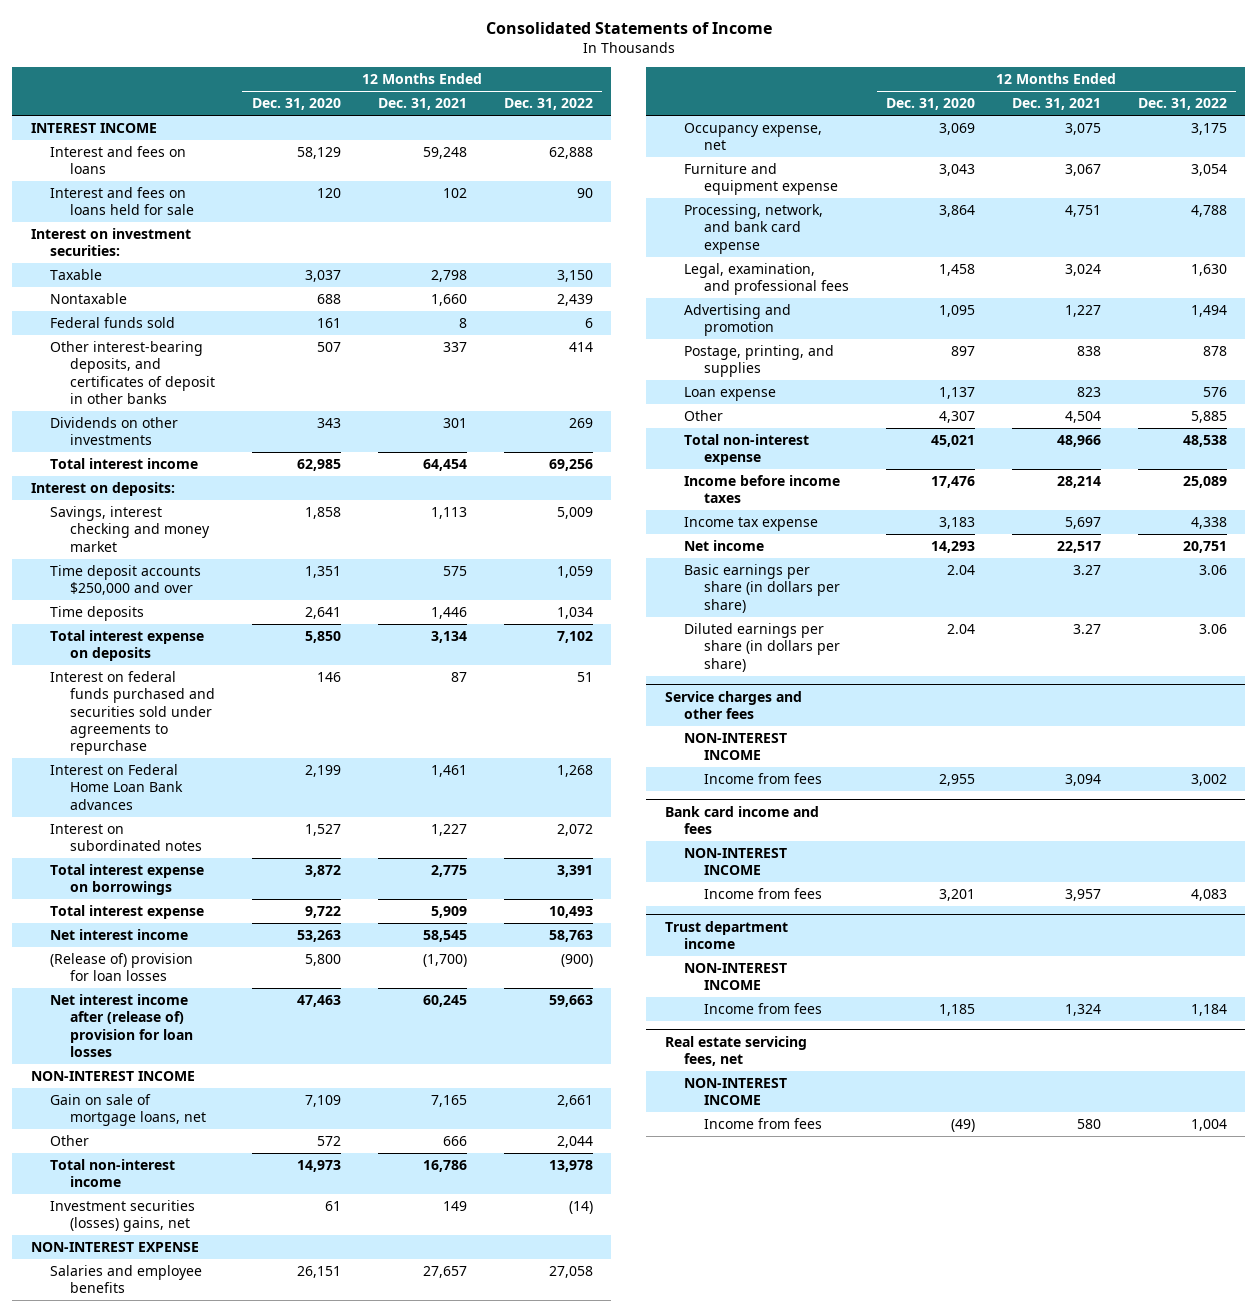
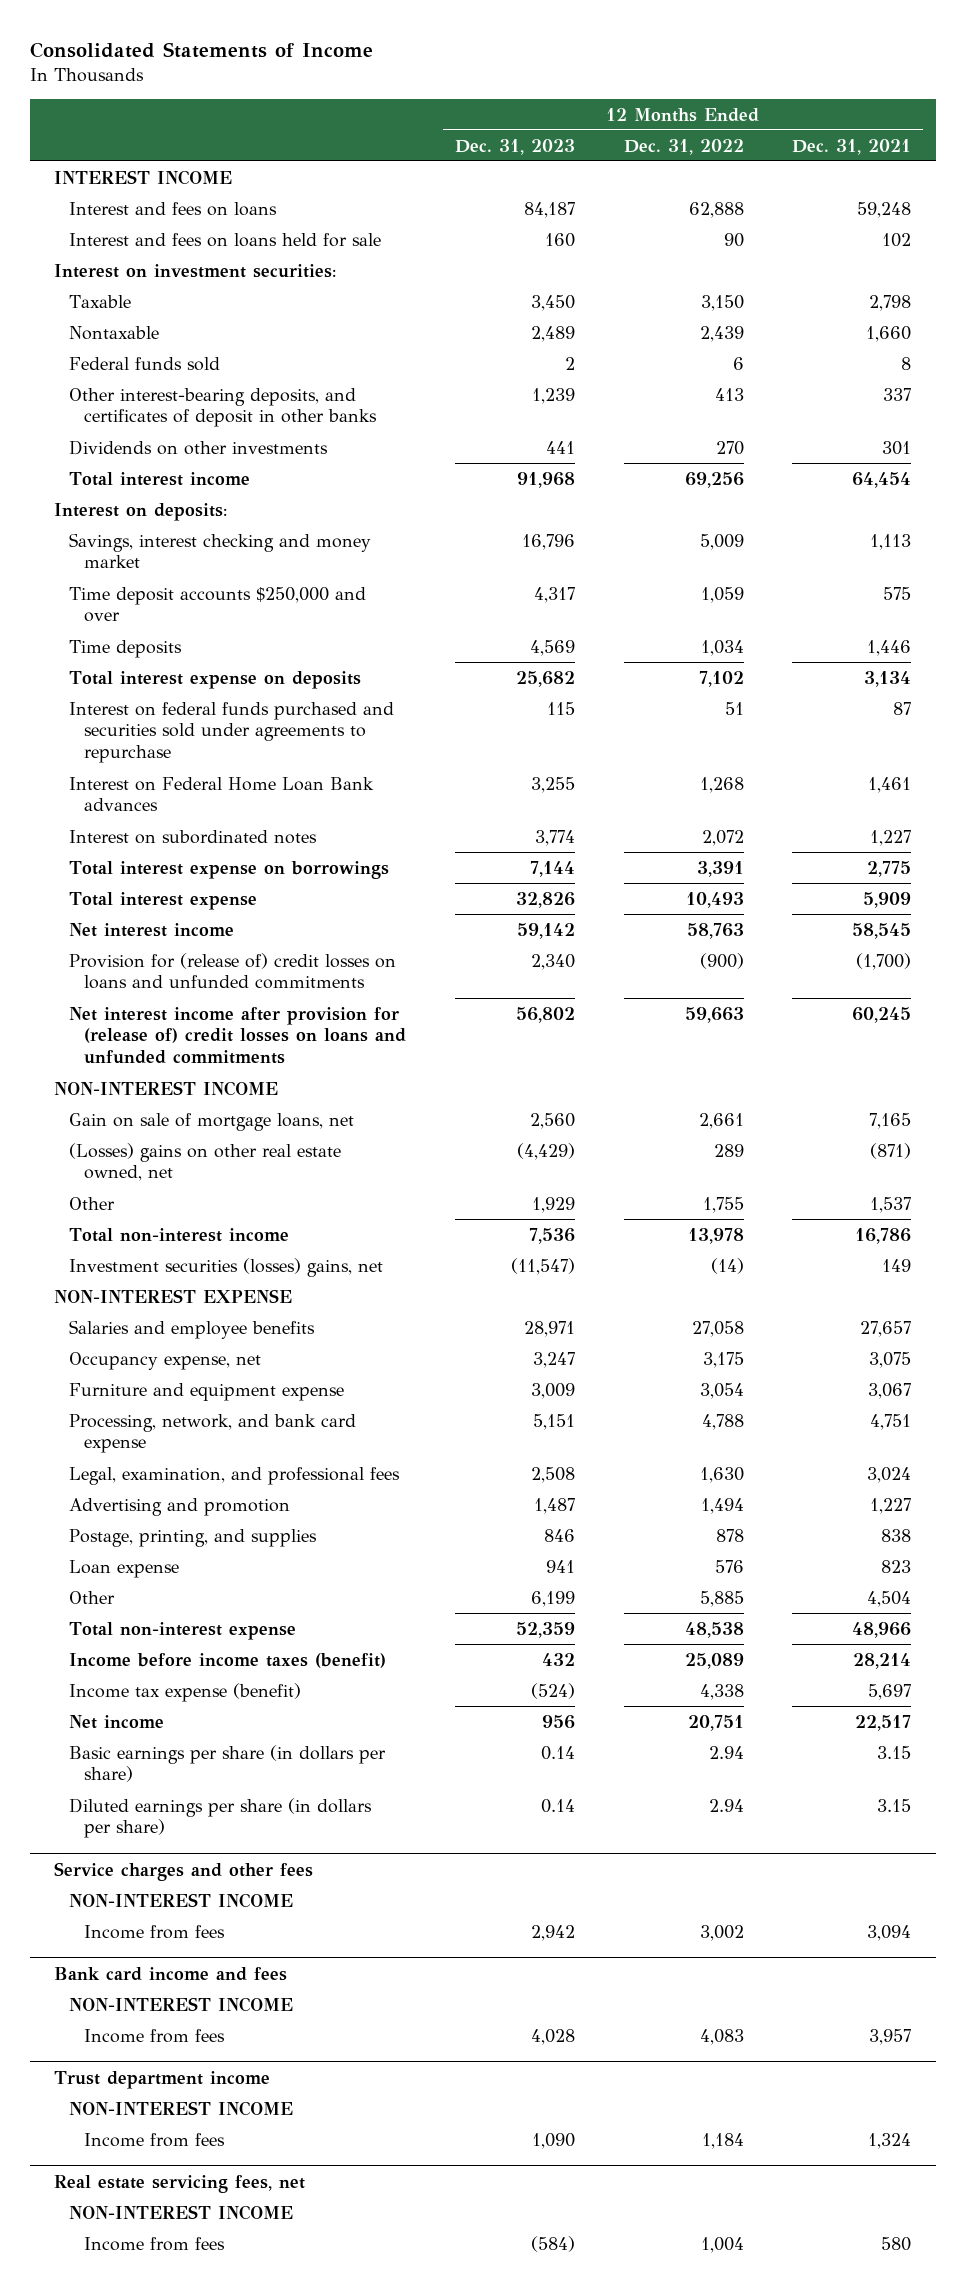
[251,98,341,111] Dec. 31, 2020 -> none
none -> [454,138,575,155] Dec. 31, 2023
[568,342,593,353] 414 -> [714,387,744,401] 413
[568,418,593,429] 269 -> [715,440,744,455] 270
[50,953,194,982] (Release of) provision for loan losses -> [69,952,397,990] Provision for (release of) credit losses on loans and unfunded commitments
[50,994,193,1058] Net interest income after (release of) provision for loan losses -> [69,1006,407,1065] Net interest income after provision for (release of) credit losses on loans and unfunded commitments
none -> [69,1142,342,1182] (Losses) gains on other real estate owned, net
[442,1136,467,1147] 666 -> [870,1196,912,1213] 1,537
[556,1136,593,1149] 2,044 -> [702,1196,744,1213] 1,755
[684,475,841,504] Income before income taxes -> [69,1652,387,1668] Income before income taxes (benefit)
[684,517,819,532] Income tax expense -> [69,1682,302,1702] Income tax expense (benefit)
[1072,565,1101,576] 3.27 -> [877,1745,912,1759] 3.15
[1198,565,1227,576] 3.06 -> [708,1745,744,1759] 2.94
[1072,624,1101,635] 3.27 -> [877,1798,912,1812] 3.15
[1198,624,1227,635] 3.06 -> [708,1798,744,1812] 2.94

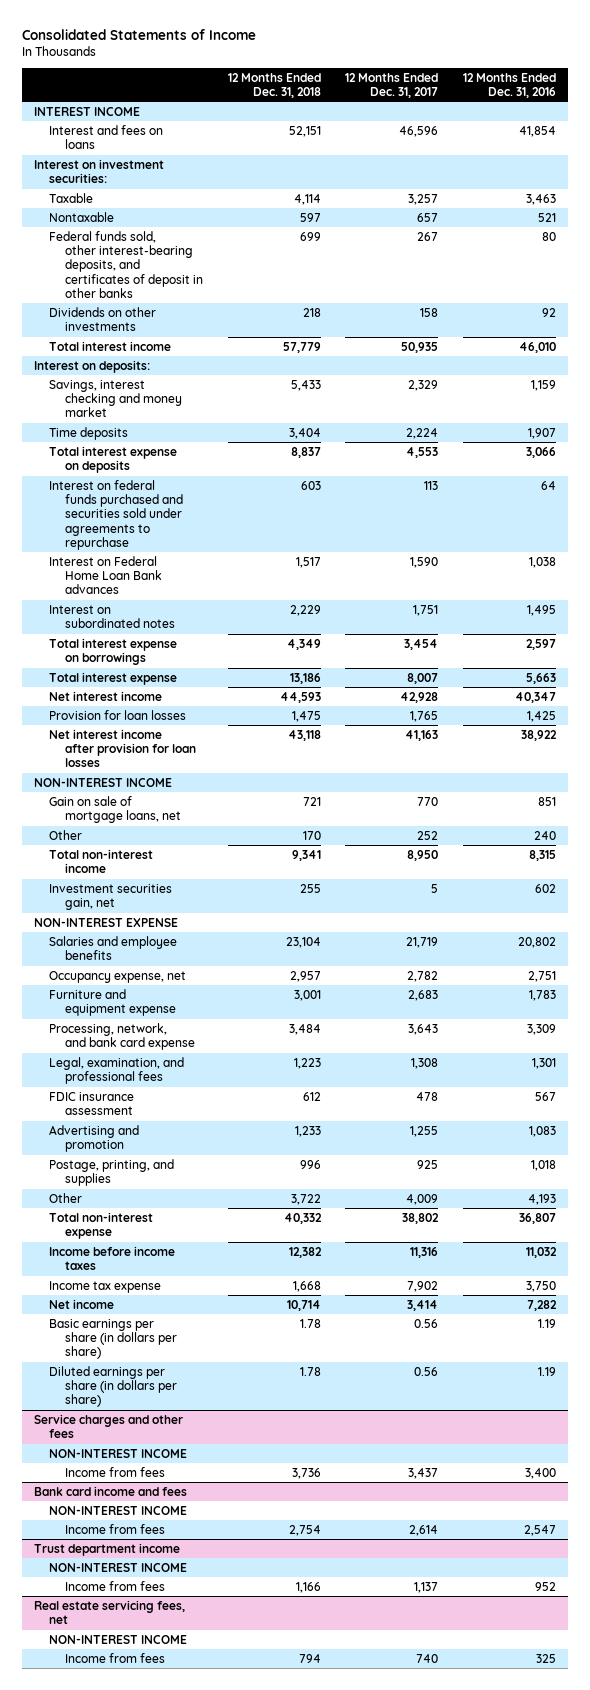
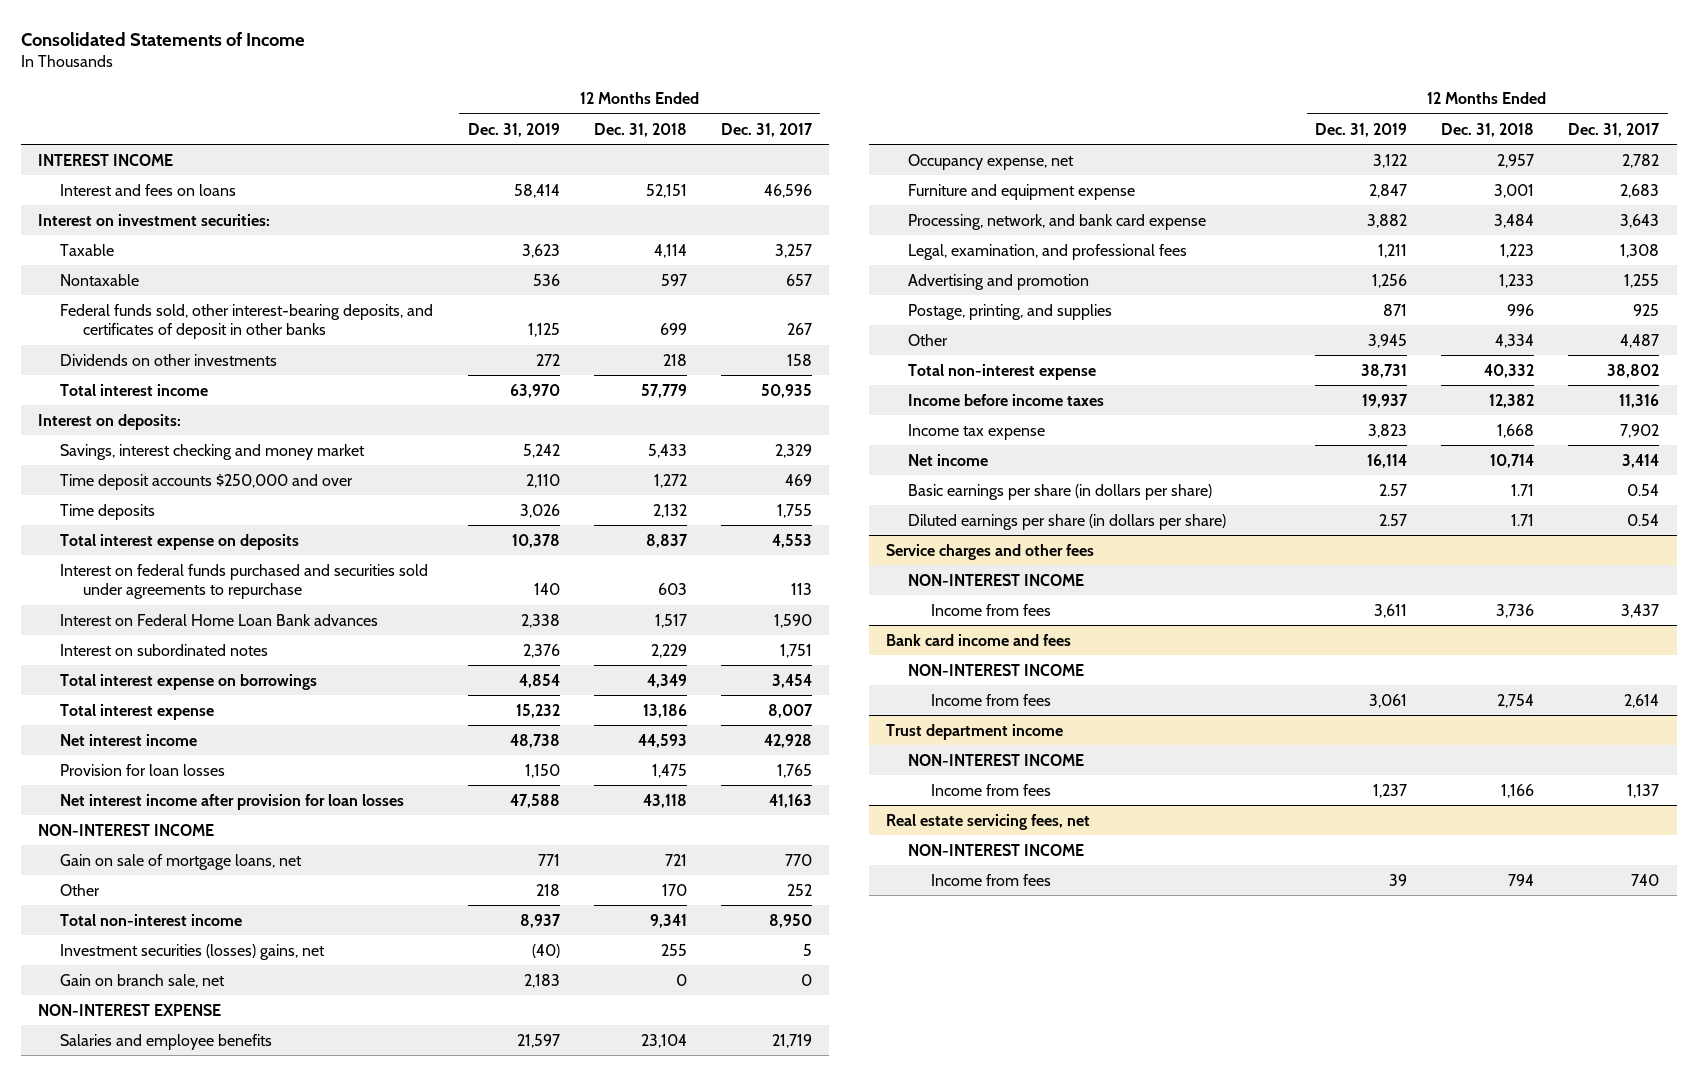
[462,72,556,98] 12 Months Ended Dec. 31, 2016 -> none
none -> [467,122,560,137] Dec. 31, 2019
none -> [60,473,354,490] Time deposit accounts $250,000 and over
[288,427,321,439] 3,404 -> [652,503,687,518] 2,132
[406,427,439,439] 2,224 -> [776,503,812,518] 1,755
[49,883,173,911] Investment securities gain, net -> [60,943,326,960] Investment securities (losses) gains, net
none -> [60,973,226,988] Gain on branch sale, net
[49,1091,135,1116] FDIC insurance assessment -> none
[290,1193,321,1205] 3,722 -> [1495,333,1535,348] 4,334
[406,1193,439,1205] 4,009 -> [1620,333,1660,348] 4,487
[299,1318,321,1328] 1.78 -> [1511,483,1535,496] 1.71
[414,1318,439,1328] 0.56 -> [1627,483,1660,496] 0.54
[299,1366,321,1376] 1.78 -> [1511,513,1535,526] 1.71
[414,1366,439,1376] 0.56 -> [1627,513,1660,526] 0.54

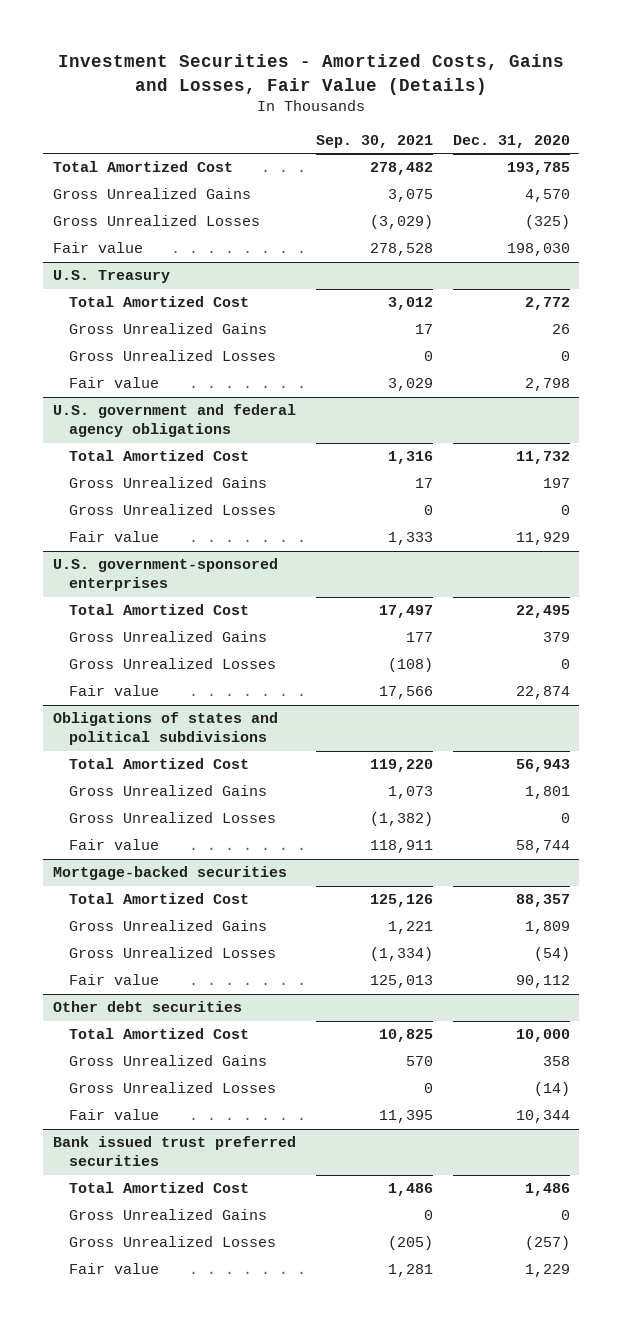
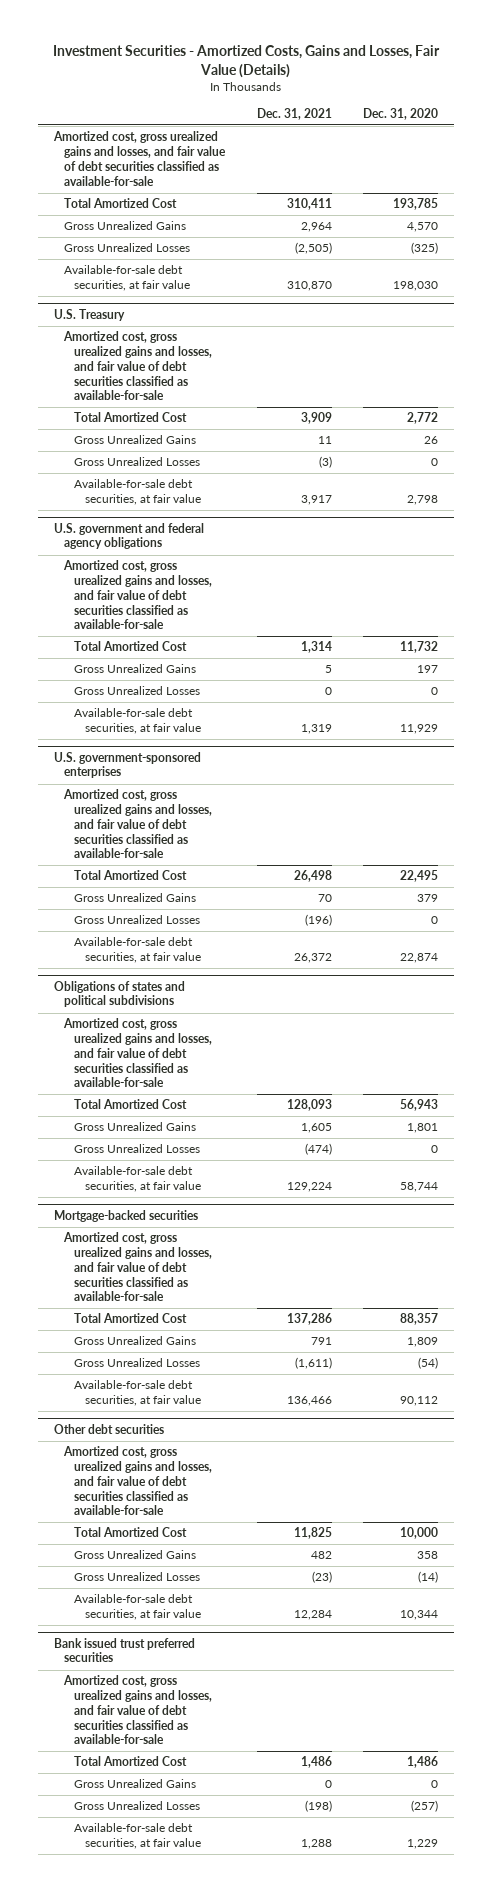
[315,134,433,148] Sep. 30, 2021 -> none
none -> [256,107,332,120] Dec. 31, 2021
none -> [53,131,227,186] Amortized cost, gross urealized gains and losses, and fair value of debt securities classified as available-for-sale
[53,242,144,254] Fair value -> [64,265,191,292] Available-for-sale debt securities, at fair value
none -> [63,331,213,401] Amortized cost, gross urealized gains and losses, and fair value of debt securities classified as available-for-sale
[69,377,160,389] Fair value -> [74,479,201,506] Available-for-sale debt securities, at fair value
none -> [63,560,213,630] Amortized cost, gross urealized gains and losses, and fair value of debt securities classified as available-for-sale
[69,531,160,543] Fair value -> [74,708,201,735] Available-for-sale debt securities, at fair value
none -> [63,789,213,859] Amortized cost, gross urealized gains and losses, and fair value of debt securities classified as available-for-sale
[69,685,160,697] Fair value -> [74,937,201,964] Available-for-sale debt securities, at fair value
none -> [63,1018,213,1088] Amortized cost, gross urealized gains and losses, and fair value of debt securities classified as available-for-sale
[69,839,160,851] Fair value -> [74,1166,201,1193] Available-for-sale debt securities, at fair value
none -> [63,1232,213,1302] Amortized cost, gross urealized gains and losses, and fair value of debt securities classified as available-for-sale
[69,974,160,986] Fair value -> [74,1380,201,1407] Available-for-sale debt securities, at fair value
none -> [63,1446,213,1516] Amortized cost, gross urealized gains and losses, and fair value of debt securities classified as available-for-sale
[69,1109,160,1121] Fair value -> [74,1594,201,1621] Available-for-sale debt securities, at fair value
none -> [63,1675,213,1745] Amortized cost, gross urealized gains and losses, and fair value of debt securities classified as available-for-sale
[69,1263,160,1275] Fair value -> [74,1823,201,1850] Available-for-sale debt securities, at fair value

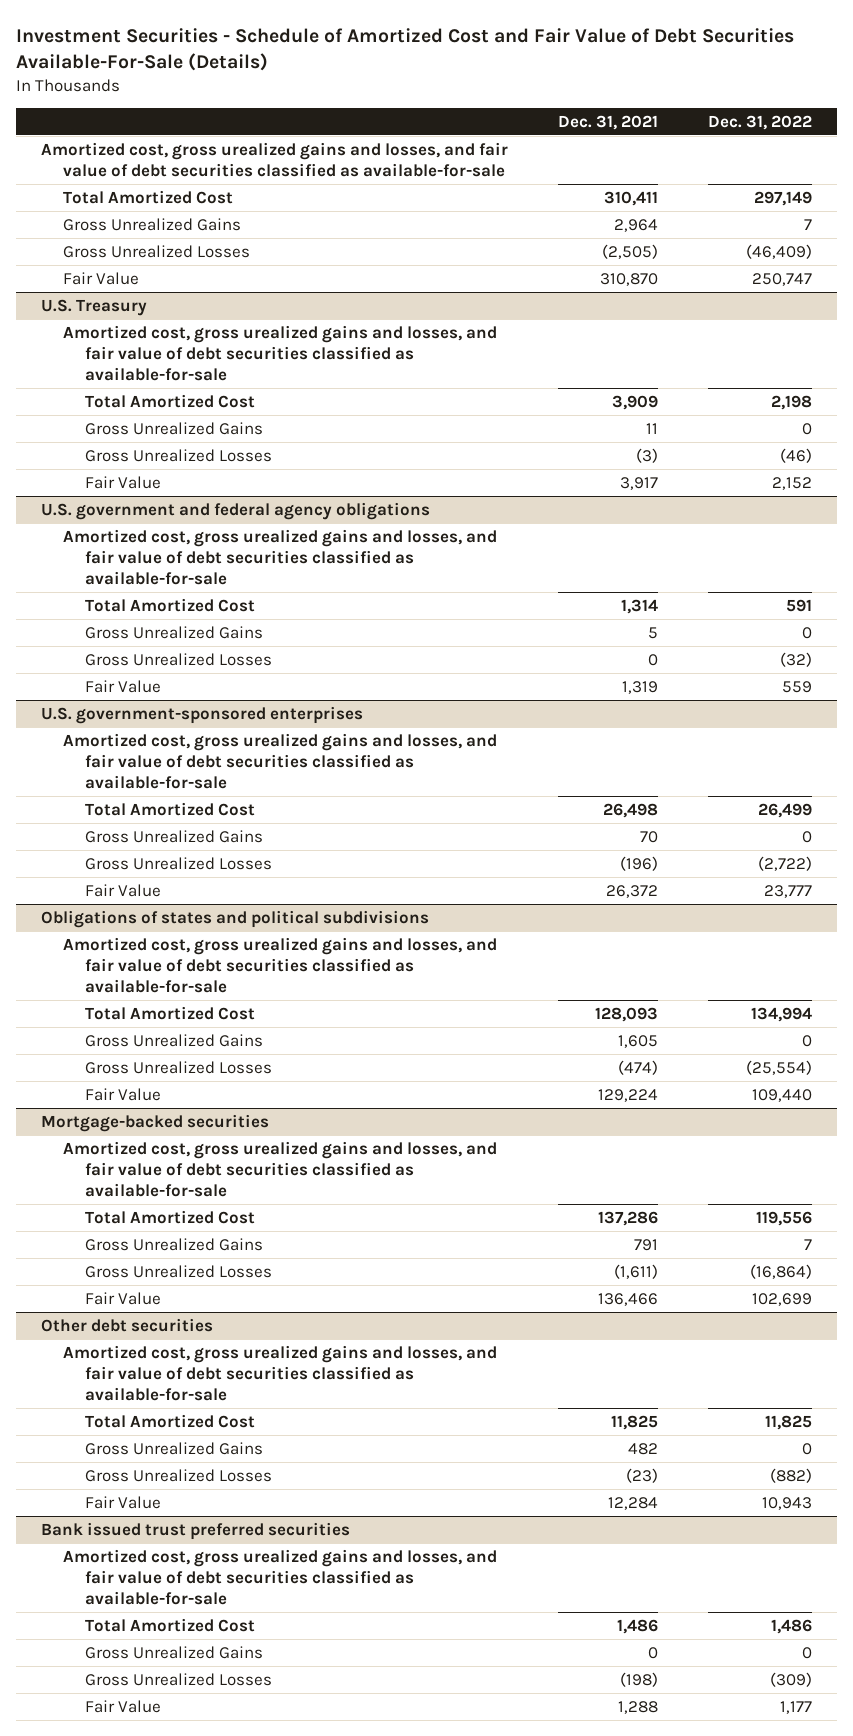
[53,45,441,78] Investment Securities - Amortized Costs, Gains and Losses, Fair Value (Details) -> [16,28,795,72] Investment Securities - Schedule of Amortized Cost and Fair Value of Debt Securities Available-For-Sale (Details)
[363,107,439,120] Dec. 31, 2020 -> none
none -> [707,114,812,130] Dec. 31, 2022
[64,265,191,292] Available-for-sale debt securities, at fair value -> [63,271,140,285] Fair Value
[74,479,201,506] Available-for-sale debt securities, at fair value -> [85,475,162,489] Fair Value
[74,708,201,735] Available-for-sale debt securities, at fair value -> [85,679,162,693] Fair Value
[74,937,201,964] Available-for-sale debt securities, at fair value -> [85,883,162,897] Fair Value
[74,1166,201,1193] Available-for-sale debt securities, at fair value -> [85,1087,162,1101] Fair Value
[74,1380,201,1407] Available-for-sale debt securities, at fair value -> [85,1291,162,1305] Fair Value
[74,1594,201,1621] Available-for-sale debt securities, at fair value -> [85,1495,162,1509] Fair Value
[74,1823,201,1850] Available-for-sale debt securities, at fair value -> [85,1699,162,1713] Fair Value

